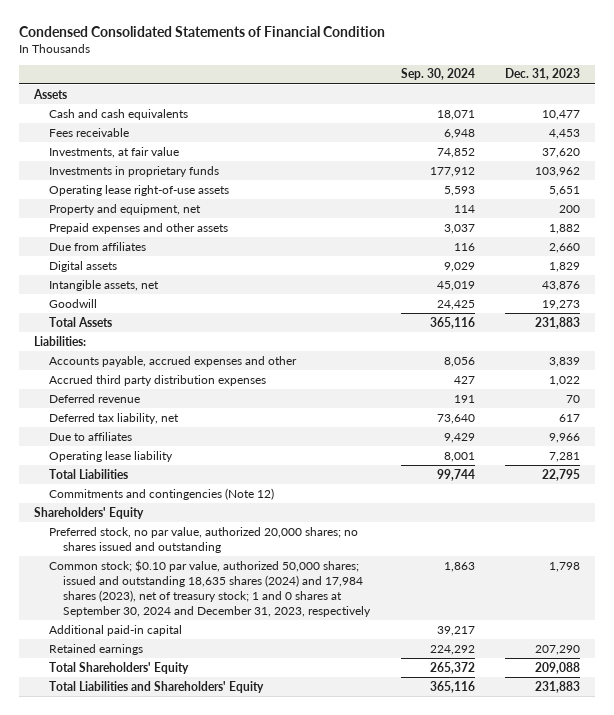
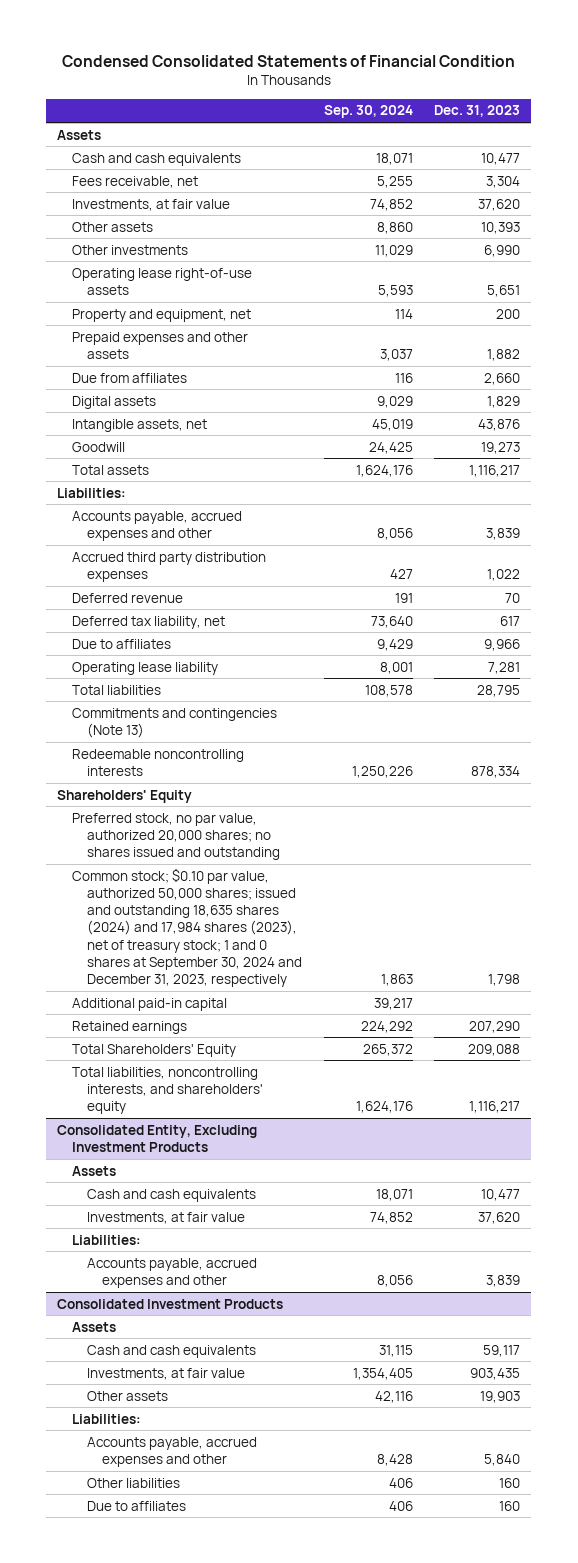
[48,127,129,137] Fees receivable -> [72,175,199,188] Fees receivable, net
[443,128,475,139] 6,948 -> [376,175,413,188] 5,255
[548,128,580,139] 4,453 -> [486,175,521,188] 3,304
[48,165,219,177] Investments in proprietary funds -> none
none -> [72,221,154,232] Other assets
none -> [72,244,189,255] Other investments
[48,316,112,327] Total Assets -> [72,464,150,475] Total assets
[429,316,475,329] 365,116 -> [355,464,413,477] 1,624,176
[534,316,580,329] 231,883 -> [469,464,521,477] 1,116,217
[48,468,128,479] Total Liabilities -> [72,684,162,695] Total liabilities
[436,468,475,481] 99,744 -> [364,684,413,697] 108,578
[541,468,580,481] 22,795 -> [477,684,521,697] 28,795
[48,487,274,500] Commitments and contingencies (Note 12) -> [72,707,278,738] Commitments and contingencies (Note 13)
none -> [72,748,245,776] Redeemable noncontrolling interests
[48,680,264,693] Total Liabilities and Shareholders' Equity -> [72,1066,263,1115] Total liabilities, noncontrolling interests, and shareholders' equity
[429,680,475,693] 365,116 -> [355,1101,413,1114] 1,624,176
[534,680,580,693] 231,883 -> [469,1101,521,1114] 1,116,217
none -> [57,1124,258,1152] Consolidated Entity, Excluding Investment Products
none -> [72,1165,117,1176] Assets
none -> [86,1188,256,1202] Cash and cash equivalents
none -> [86,1211,245,1224] Investments, at fair value
none -> [72,1234,142,1245] Liabilities:
none -> [86,1257,257,1288] Accounts payable, accrued expenses and other
none -> [57,1298,284,1309] Consolidated Investment Products
none -> [72,1321,117,1332] Assets
none -> [86,1344,256,1358] Cash and cash equivalents
none -> [86,1367,245,1380] Investments, at fair value
none -> [86,1390,168,1401] Other assets
none -> [72,1413,142,1424] Liabilities:
none -> [86,1436,257,1467] Accounts payable, accrued expenses and other
none -> [86,1477,180,1488] Other liabilities
none -> [86,1500,186,1511] Due to affiliates

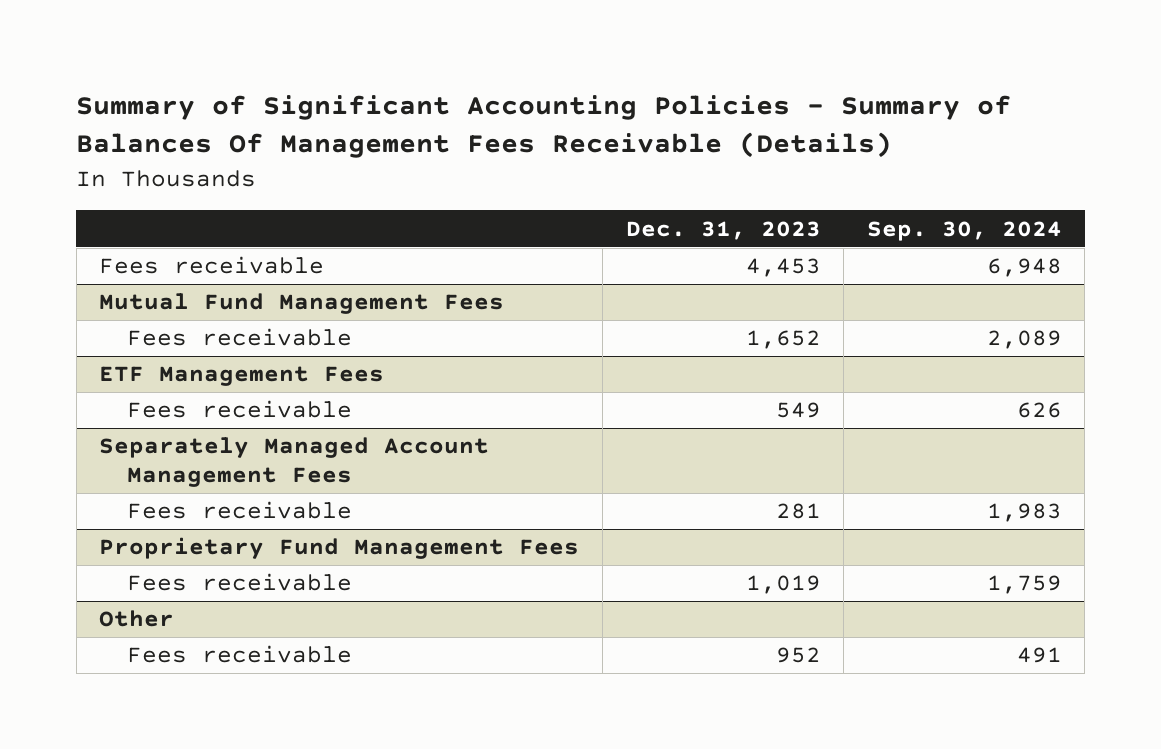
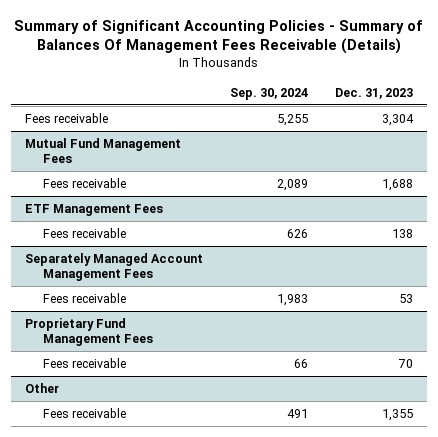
[745,258,821,278] 4,453 -> [381,113,414,126] 3,304
[986,258,1062,278] 6,948 -> [276,113,308,126] 5,255
[745,330,821,350] 1,652 -> [381,178,413,191] 1,688
[775,402,821,419] 549 -> [391,228,413,238] 138
[775,503,821,520] 281 -> [398,293,413,303] 53
[745,575,821,595] 1,019 -> [397,358,413,368] 70
[986,575,1062,595] 1,759 -> [293,358,308,368] 66
[775,647,821,664] 952 -> [381,408,413,421] 1,355

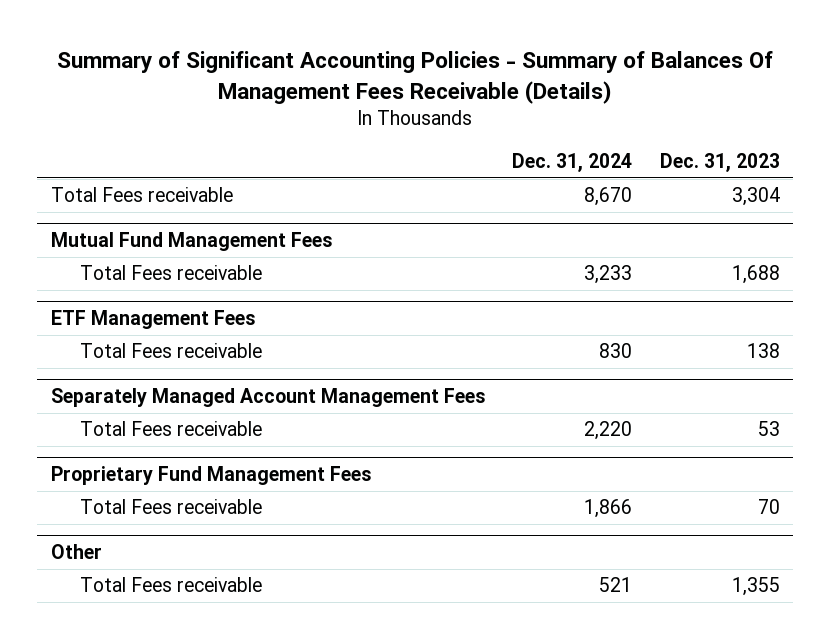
[229,87,308,100] Sep. 30, 2024 -> none
none -> [512,153,633,173] Dec. 31, 2024
[24,112,108,123] Fees receivable -> [51,187,234,203] Total Fees receivable
[42,177,126,188] Fees receivable -> [79,265,262,281] Total Fees receivable
[42,227,126,238] Fees receivable -> [79,343,262,359] Total Fees receivable
[42,292,126,303] Fees receivable -> [79,421,262,437] Total Fees receivable
[42,357,126,368] Fees receivable -> [79,499,262,515] Total Fees receivable
[42,407,126,418] Fees receivable -> [79,577,262,593] Total Fees receivable

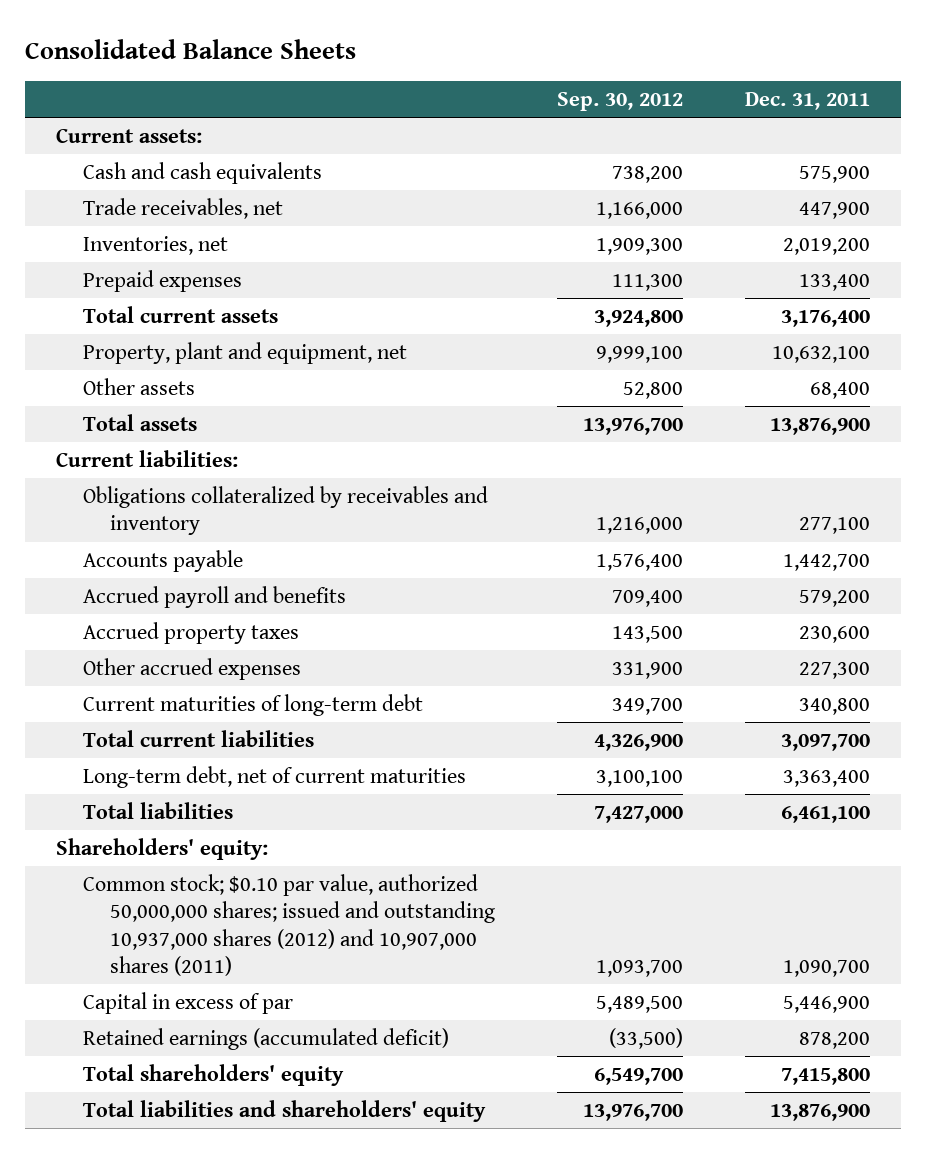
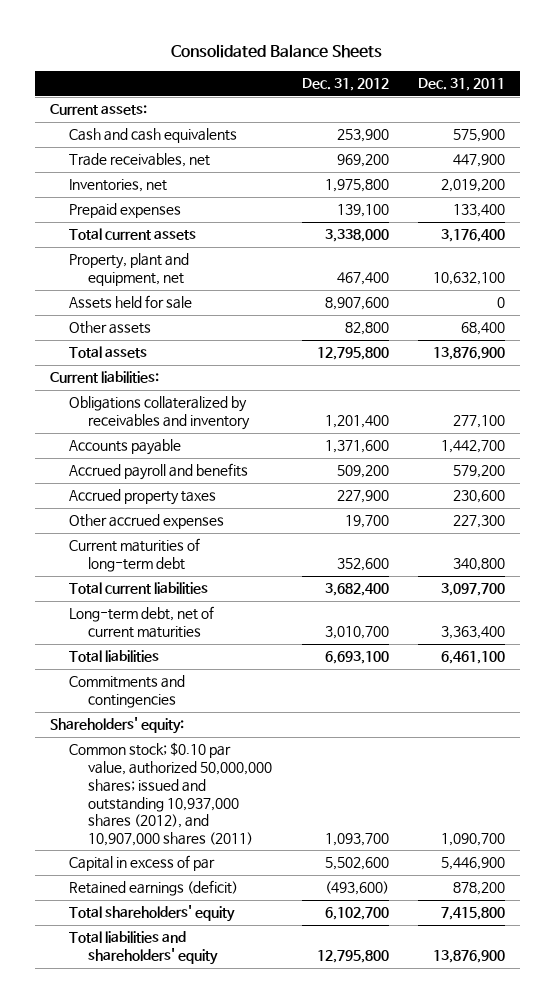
[557,91,684,111] Sep. 30, 2012 -> none
none -> [301,78,389,92] Dec. 31, 2012
none -> [69,295,193,310] Assets held for sale
none -> [69,675,186,709] Commitments and contingencies
[83,873,496,976] Common stock; $0.10 par value, authorized 50,000,000 shares; issued and outstanding 10,937,000 shares (2012) and 10,907,000 shares (2011) -> [69,742,273,846] Common stock; $0.10 par value, authorized 50,000,000 shares; issued and outstanding 10,937,000 shares (2012), and 10,907,000 shares (2011)
[83,1027,450,1050] Retained earnings (accumulated deficit) -> [69,880,239,897] Retained earnings (deficit)

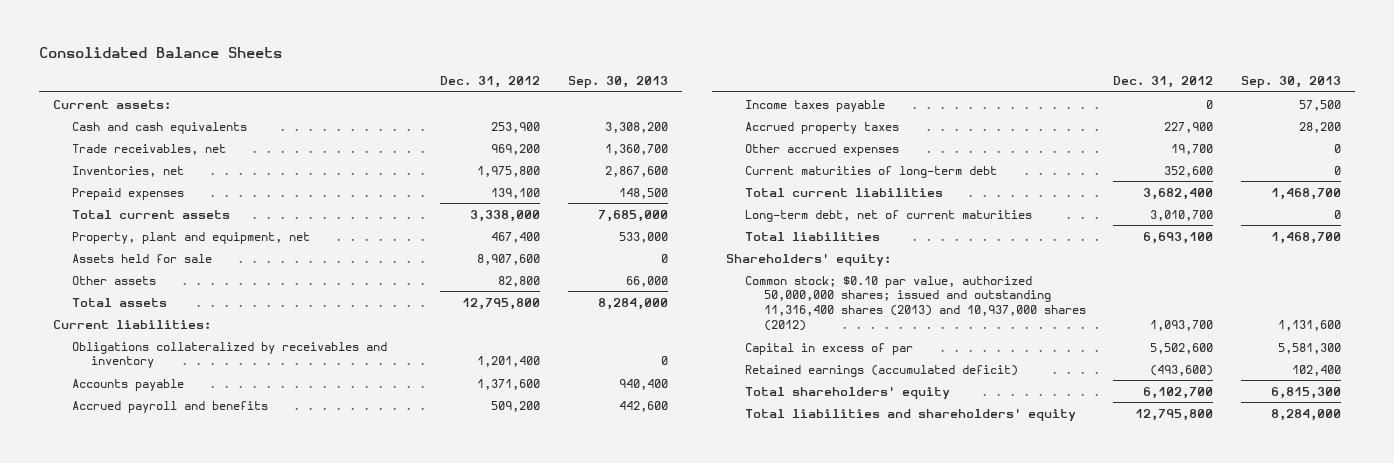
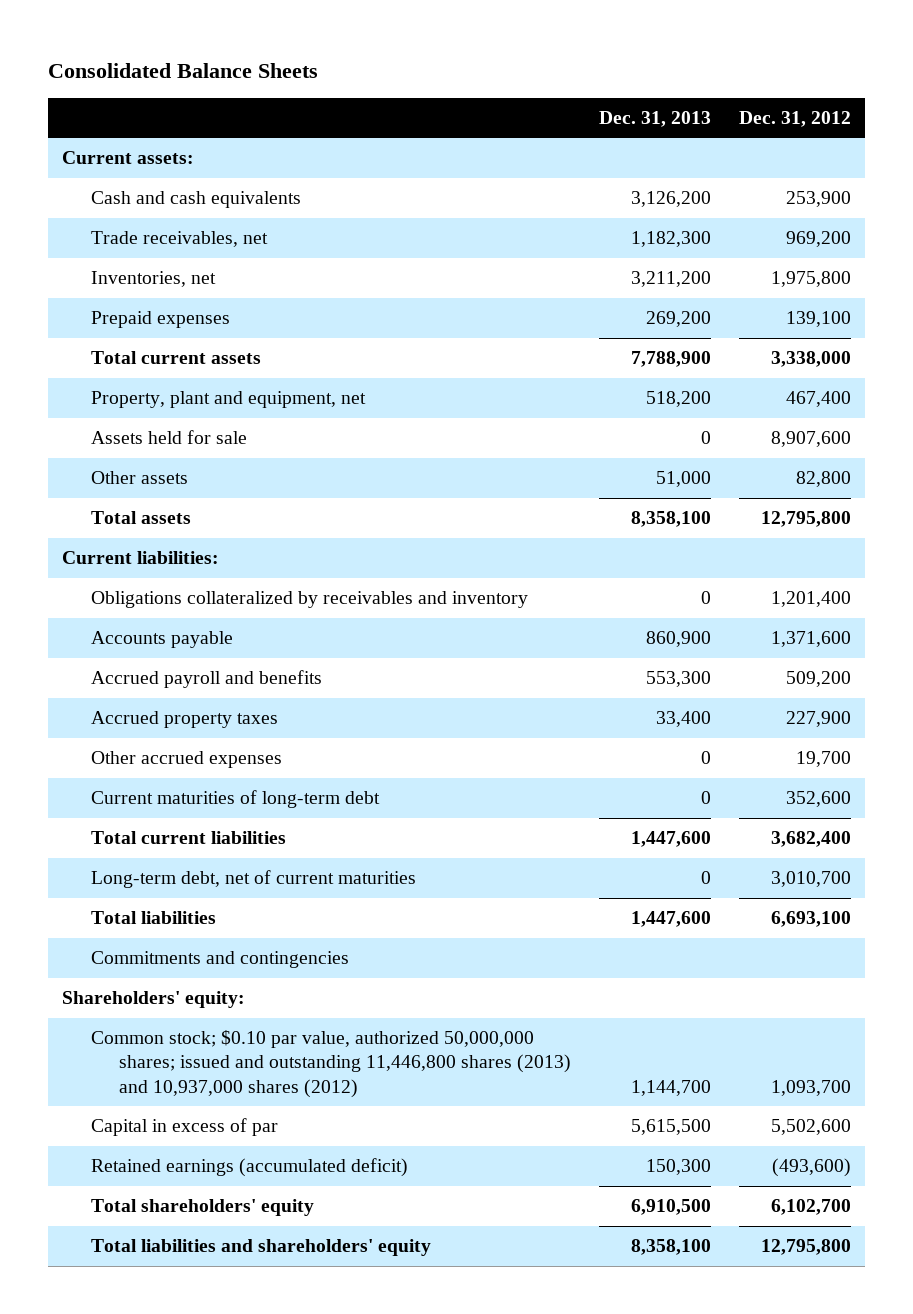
[567,76,668,89] Sep. 30, 2013 -> none
none -> [599,110,712,127] Dec. 31, 2013
[744,99,885,112] Income taxes payable -> none
none -> [90,951,349,969] Commitments and contingencies
[744,275,1086,332] Common stock; $0.10 par value, authorized 50,000,000 shares; issued and outstanding 11,316,400 shares (2013) and 10,937,000 shares (2012) -> [90,1030,572,1098] Common stock; $0.10 par value, authorized 50,000,000 shares; issued and outstanding 11,446,800 shares (2013) and 10,937,000 shares (2012)

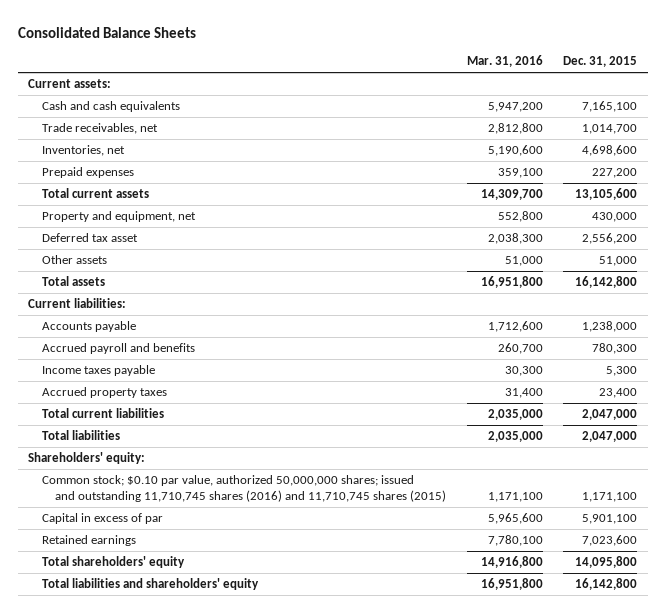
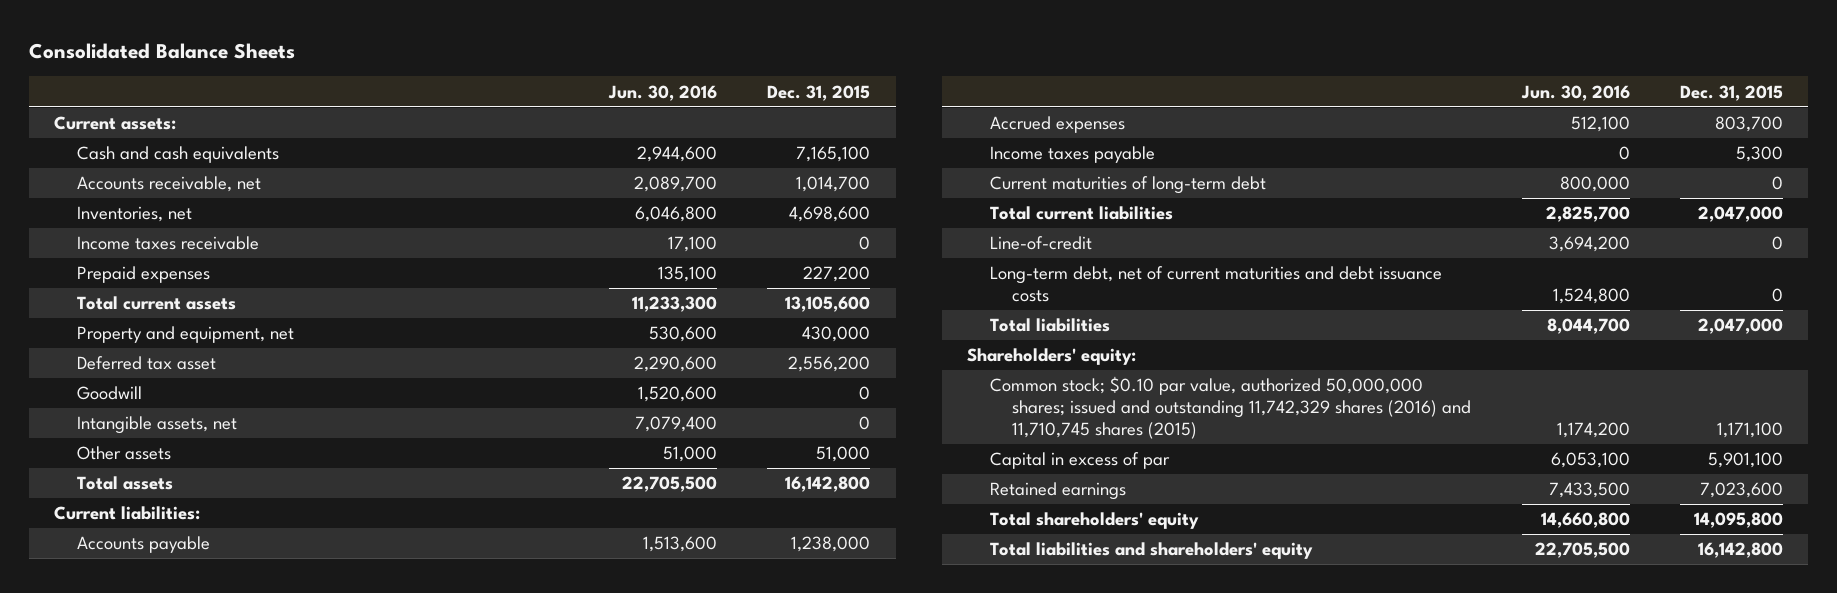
[466,55,543,68] Mar. 31, 2016 -> none
none -> [608,84,718,101] Jun. 30, 2016
[41,122,158,134] Trade receivables, net -> [77,176,262,193] Accounts receivable, net
none -> [77,236,260,251] Income taxes receivable
none -> [77,386,143,401] Goodwill
none -> [77,416,238,435] Intangible assets, net
[41,342,195,354] Accrued payroll and benefits -> none
none -> [989,116,1125,134] Accrued expenses
[41,386,167,398] Accrued property taxes -> none
none -> [989,176,1266,195] Current maturities of long-term debt
none -> [989,236,1092,251] Line-of-credit
none -> [989,266,1442,303] Long-term debt, net of current maturities and debt issuance costs
[41,474,447,503] Common stock; $0.10 par value, authorized 50,000,000 shares; issued and outstanding 11,710,745 shares (2016) and 11,710,745 shares (2015) -> [989,376,1472,440] Common stock; $0.10 par value, authorized 50,000,000 shares; issued and outstanding 11,742,329 shares (2016) and 11,710,745 shares (2015)

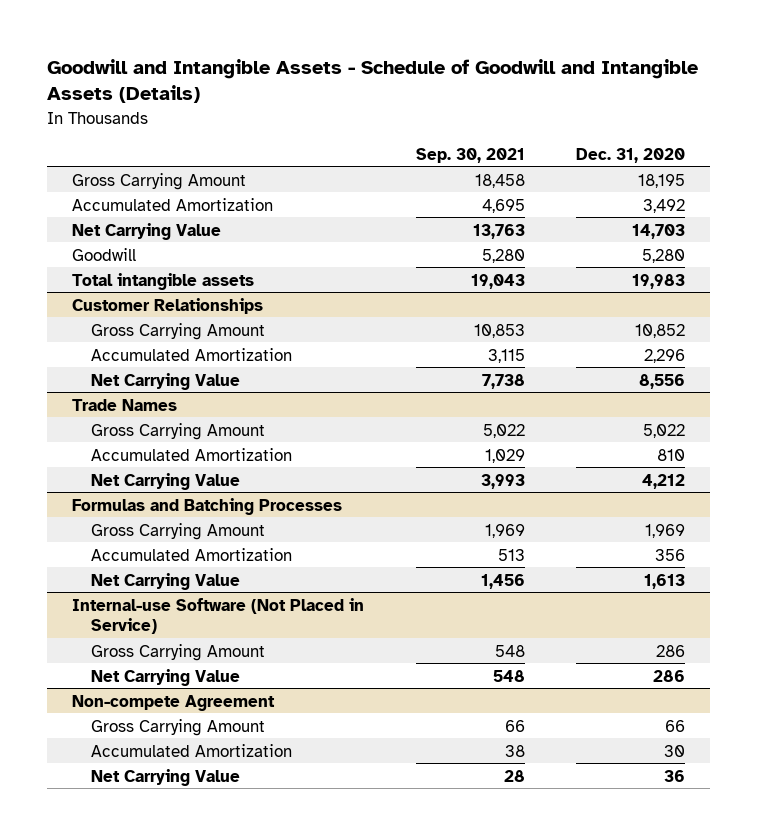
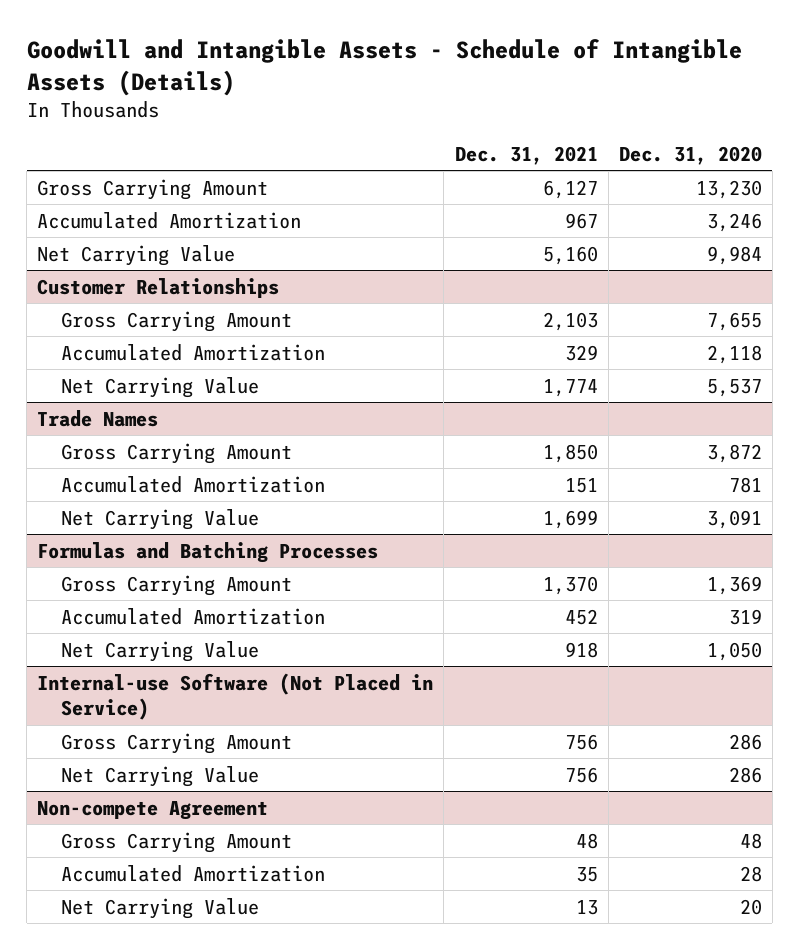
[46,58,698,104] Goodwill and Intangible Assets - Schedule of Goodwill and Intangible Assets (Details) -> [26,39,742,96] Goodwill and Intangible Assets - Schedule of Intangible Assets (Details)
[415,147,525,163] Sep. 30, 2021 -> none
none -> [454,145,598,165] Dec. 31, 2021
[72,247,137,261] Goodwill -> none
[72,272,255,290] Total intangible assets -> none
[637,173,685,188] 18,195 -> [695,179,762,199] 13,230
[642,198,685,213] 3,492 -> [706,212,762,232] 3,246
[631,223,685,239] 14,703 -> [706,245,762,265] 9,984
[634,323,685,338] 10,852 -> [706,311,762,331] 7,655
[643,348,685,363] 2,296 -> [706,344,762,364] 2,118
[638,373,685,389] 8,556 -> [706,378,762,397] 5,537
[642,423,685,438] 5,022 -> [706,443,762,463] 3,872
[656,448,685,461] 810 -> [728,476,762,493] 781
[641,473,685,489] 4,212 -> [706,509,762,529] 3,091
[644,523,685,538] 1,969 -> [706,575,762,595] 1,369
[654,548,685,561] 356 -> [728,608,762,625] 319
[643,573,685,589] 1,613 -> [706,641,762,661] 1,050
[664,719,685,732] 66 -> [739,832,762,849] 48
[663,744,685,757] 30 -> [739,865,762,882] 28
[663,769,685,782] 36 -> [739,898,762,915] 20

